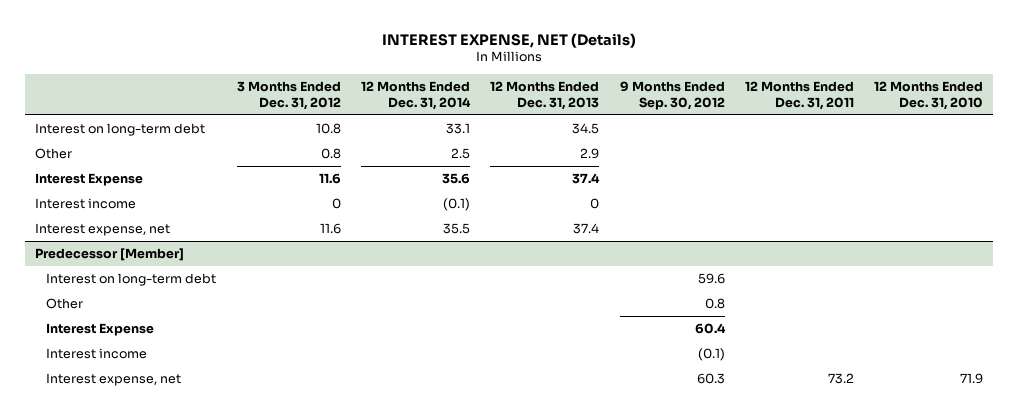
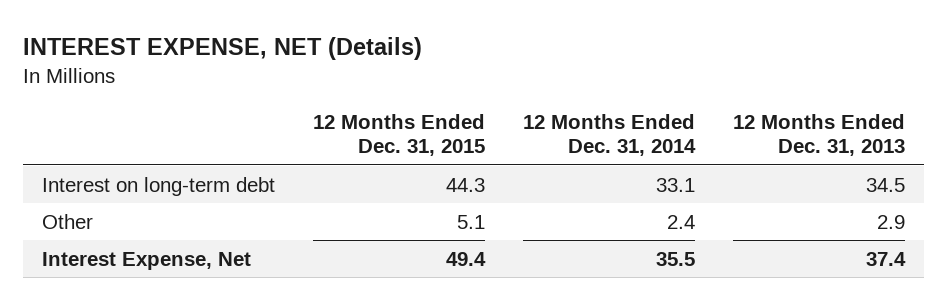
[236,80,341,110] 3 Months Ended Dec. 31, 2012 -> none
[619,80,725,110] 9 Months Ended Sep. 30, 2012 -> none
[744,80,854,110] 12 Months Ended Dec. 31, 2011 -> none
[874,80,984,110] 12 Months Ended Dec. 31, 2010 -> none
none -> [313,113,486,157] 12 Months Ended Dec. 31, 2015
[35,198,137,210] Interest income -> none
[35,223,171,237] Interest expense, net -> none
[35,248,185,262] Predecessor [Member] -> none
[46,273,217,287] Interest on long-term debt -> none
[46,298,84,310] Other -> none
[46,323,155,337] Interest Expense -> none
[46,348,148,360] Interest income -> none
[46,373,182,387] Interest expense, net -> none
[451,148,471,160] 2.5 -> [667,214,696,229] 2.4
[35,173,144,187] Interest Expense -> [42,251,252,270] Interest Expense, Net
[442,173,471,185] 35.6 -> [656,251,696,266] 35.5

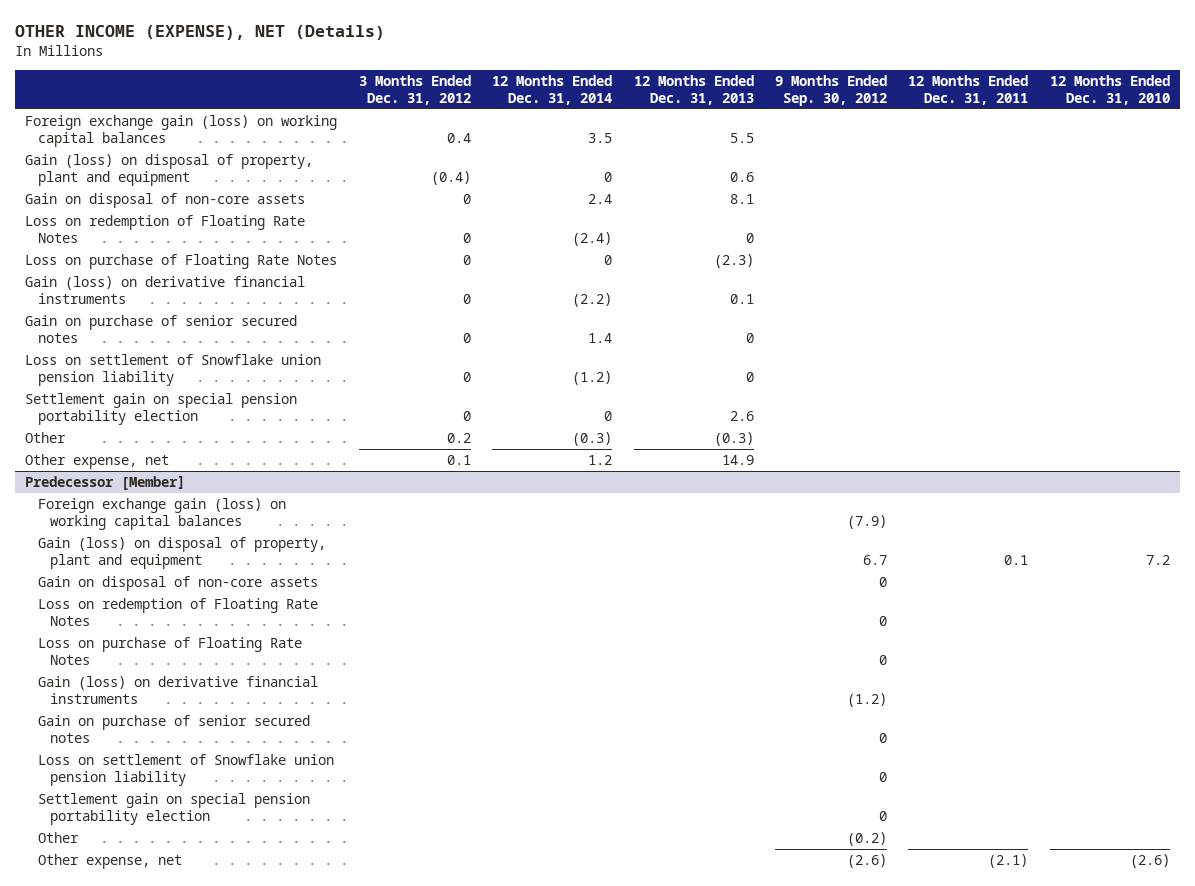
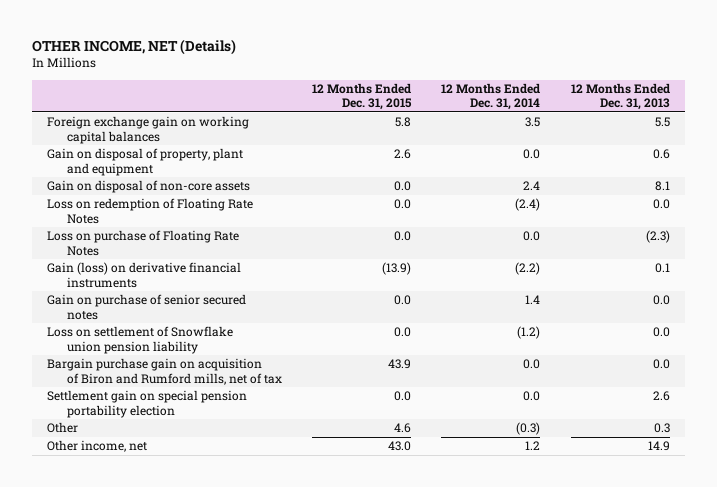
[14,24,385,40] OTHER INCOME (EXPENSE), NET (Details) -> [31,38,236,55] OTHER INCOME, NET (Details)
[358,75,471,105] 3 Months Ended Dec. 31, 2012 -> none
[774,75,887,106] 9 Months Ended Sep. 30, 2012 -> none
[908,75,1029,105] 12 Months Ended Dec. 31, 2011 -> none
[1049,75,1170,105] 12 Months Ended Dec. 31, 2010 -> none
none -> [311,82,412,111] 12 Months Ended Dec. 31, 2015
[25,115,338,147] Foreign exchange gain (loss) on working capital balances -> [47,116,250,144] Foreign exchange gain on working capital balances
[25,154,314,186] Gain (loss) on disposal of property, plant and equipment -> [47,148,244,176] Gain on disposal of property, plant and equipment
[604,171,613,182] 0 -> [523,149,541,160] 0.0
[745,232,754,243] 0 -> [652,199,670,210] 0.0
[604,255,613,266] 0 -> [523,231,541,242] 0.0
[25,476,186,491] Predecessor [Member] -> none
[37,498,286,530] Foreign exchange gain (loss) on working capital balances -> none
[37,537,326,569] Gain (loss) on disposal of property, plant and equipment -> none
[37,576,318,592] Gain on disposal of non-core assets -> none
[37,598,318,626] Loss on redemption of Floating Rate Notes -> none
[37,637,302,665] Loss on purchase of Floating Rate Notes -> none
[37,676,318,704] Gain (loss) on derivative financial instruments -> none
[37,715,310,743] Gain on purchase of senior secured notes -> none
[37,754,334,786] Loss on settlement of Snowflake union pension liability -> none
[37,793,310,825] Settlement gain on special pension portability election -> none
[37,832,79,844] Other -> none
[37,854,182,870] Other expense, net -> none
[745,332,754,343] 0 -> [652,295,670,306] 0.0
[745,371,754,382] 0 -> [652,327,670,338] 0.0
none -> [47,358,282,385] Bargain purchase gain on acquisition of Biron and Rumford mills, net of tax
[604,410,613,421] 0 -> [523,391,541,402] 0.0
[713,432,754,447] (0.3) -> [653,423,670,434] 0.3
[25,454,170,470] Other expense, net -> [47,440,148,453] Other income, net

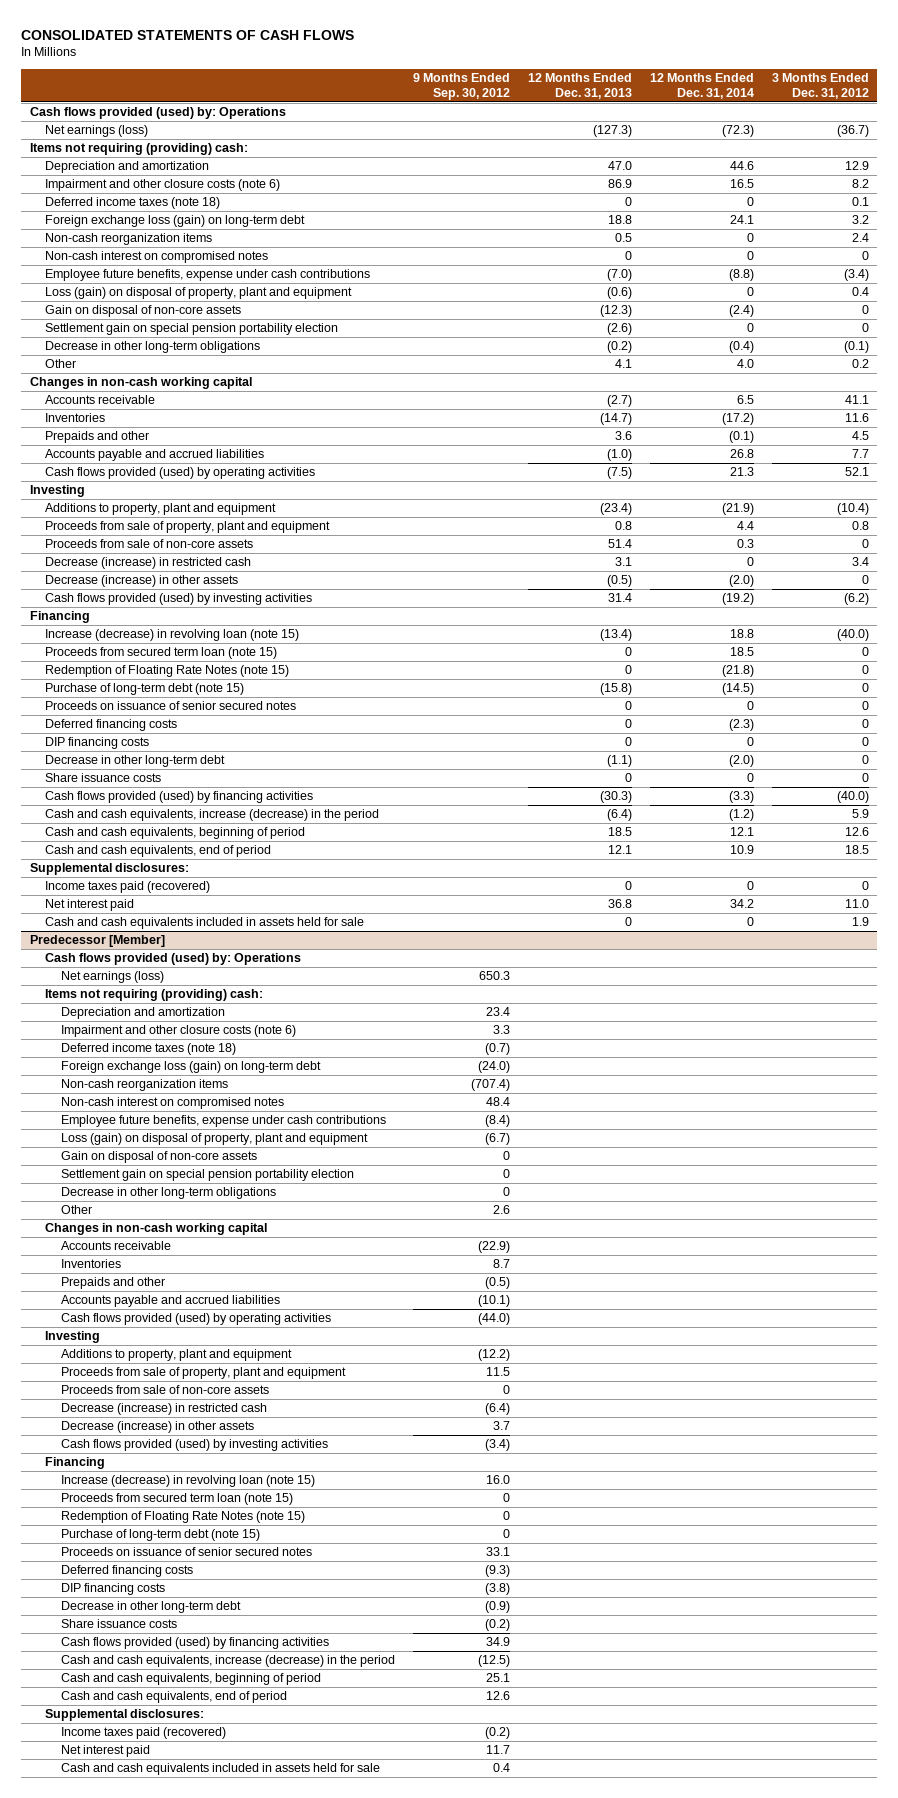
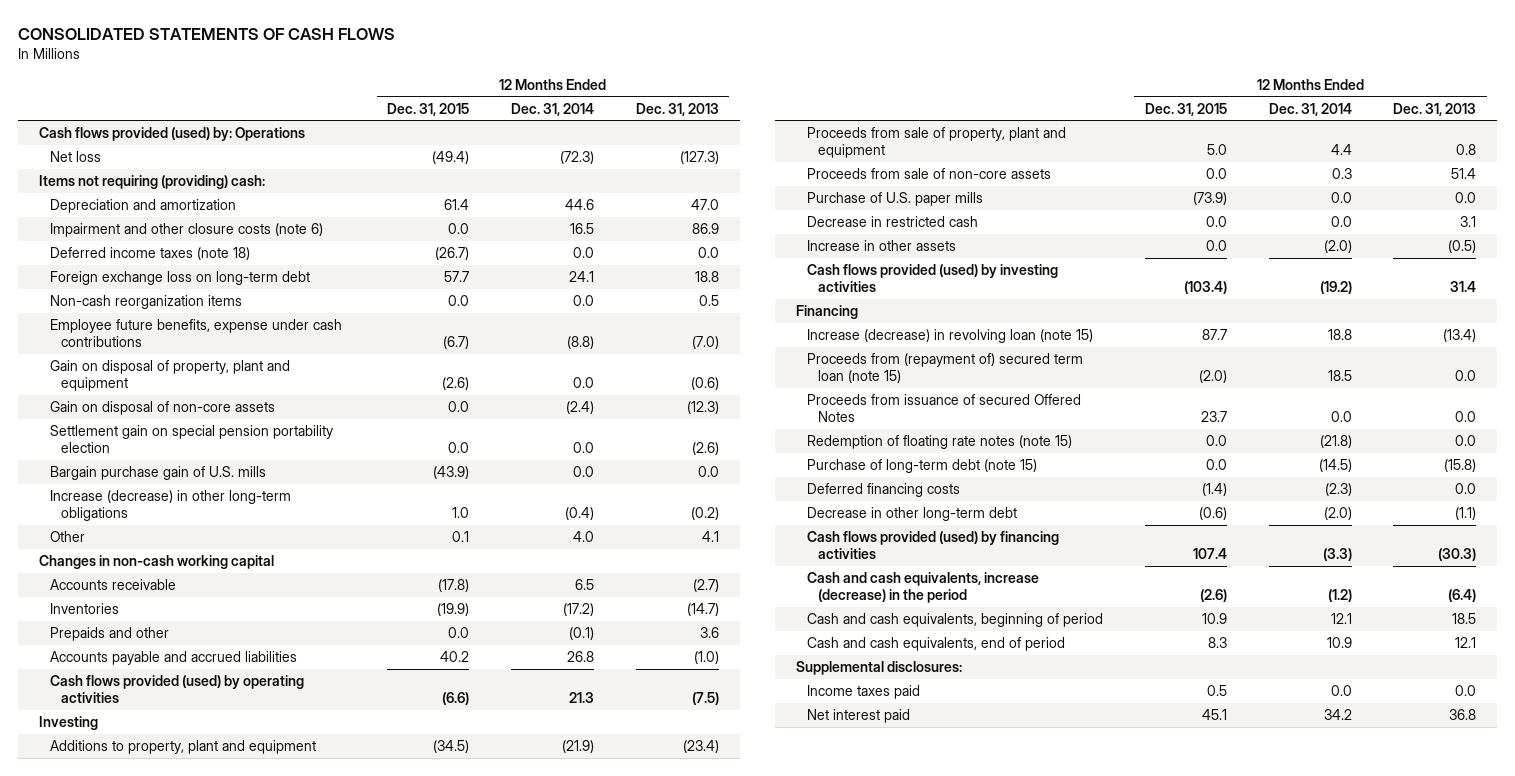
[413,72,511,100] 9 Months Ended Sep. 30, 2012 -> none
[771,72,869,99] 3 Months Ended Dec. 31, 2012 -> none
none -> [387,102,470,116] Dec. 31, 2015
[45,125,149,138] Net earnings (loss) -> [49,150,101,162] Net loss
[45,251,269,264] Non-cash interest on compromised notes -> none
[624,197,632,207] 0 -> [697,246,719,258] 0.0
[746,197,754,207] 0 -> [573,246,595,258] 0.0
[45,215,306,228] Foreign exchange loss (gain) on long-term debt -> [49,270,310,285] Foreign exchange loss on long-term debt
[746,233,754,243] 0 -> [573,294,595,306] 0.0
[45,287,353,300] Loss (gain) on disposal of property, plant and equipment -> [49,359,290,392] Gain on disposal of property, plant and equipment
[746,287,754,297] 0 -> [573,377,595,389] 0.0
[746,323,754,333] 0 -> [573,442,595,454] 0.0
none -> [49,465,266,480] Bargain purchase gain of U.S. mills
[45,341,261,354] Decrease in other long-term obligations -> [49,489,291,522] Increase (decrease) in other long-term obligations
none -> [807,191,984,206] Purchase of U.S. paper mills
[45,557,252,570] Decrease (increase) in restricted cash -> [807,215,979,227] Decrease in restricted cash
[746,557,754,567] 0 -> [1330,215,1352,227] 0.0
[45,575,239,588] Decrease (increase) in other assets -> [807,239,957,251] Increase in other assets
[45,647,278,660] Proceeds from secured term loan (note 15) -> [807,352,1084,384] Proceeds from (repayment of) secured term loan (note 15)
[624,647,632,657] 0 -> [1455,370,1477,382] 0.0
none -> [807,393,1082,423] Proceeds from issuance of secured Offered Notes
[45,665,290,678] Redemption of Floating Rate Notes (note 15) -> [807,434,1073,449] Redemption of floating rate notes (note 15)
[624,665,632,675] 0 -> [1455,434,1477,446] 0.0
[45,701,297,711] Proceeds on issuance of senior secured notes -> none
[45,737,150,750] DIP financing costs -> none
[624,719,632,729] 0 -> [1455,482,1477,494] 0.0
[45,773,162,783] Share issuance costs -> none
[45,881,211,894] Income taxes paid (recovered) -> [807,684,921,699] Income taxes paid
[624,881,632,891] 0 -> [1455,684,1477,696] 0.0
[746,881,754,891] 0 -> [1330,684,1352,696] 0.0
[45,917,365,930] Cash and cash equivalents included in assets held for sale -> none
[29,935,165,948] Predecessor [Member] -> none
[45,953,302,966] Cash flows provided (used) by: Operations -> none
[61,971,165,984] Net earnings (loss) -> none
[45,989,264,1002] Items not requiring (providing) cash: -> none
[61,1007,226,1020] Depreciation and amortization -> none
[61,1025,297,1038] Impairment and other closure costs (note 6) -> none
[61,1043,237,1056] Deferred income taxes (note 18) -> none
[61,1061,322,1074] Foreign exchange loss (gain) on long-term debt -> none
[61,1079,229,1092] Non-cash reorganization items -> none
[61,1097,285,1110] Non-cash interest on compromised notes -> none
[61,1115,387,1128] Employee future benefits, expense under cash contributions -> none
[61,1133,369,1146] Loss (gain) on disposal of property, plant and equipment -> none
[61,1151,258,1164] Gain on disposal of non-core assets -> none
[61,1169,355,1182] Settlement gain on special pension portability election -> none
[61,1187,277,1200] Decrease in other long-term obligations -> none
[61,1205,93,1215] Other -> none
[45,1223,268,1236] Changes in non-cash working capital -> none
[61,1241,172,1251] Accounts receivable -> none
[61,1259,122,1269] Inventories -> none
[61,1277,166,1290] Prepaids and other -> none
[61,1295,281,1308] Accounts payable and accrued liabilities -> none
[61,1313,332,1326] Cash flows provided (used) by operating activities -> none
[45,1331,101,1344] Investing -> none
[61,1349,293,1362] Additions to property, plant and equipment -> none
[61,1367,347,1380] Proceeds from sale of property, plant and equipment -> none
[61,1385,270,1395] Proceeds from sale of non-core assets -> none
[61,1403,268,1416] Decrease (increase) in restricted cash -> none
[61,1421,255,1434] Decrease (increase) in other assets -> none
[61,1439,329,1452] Cash flows provided (used) by investing activities -> none
[45,1457,106,1470] Financing -> none
[61,1475,316,1488] Increase (decrease) in revolving loan (note 15) -> none
[61,1493,294,1506] Proceeds from secured term loan (note 15) -> none
[61,1511,306,1524] Redemption of Floating Rate Notes (note 15) -> none
[61,1529,261,1542] Purchase of long-term debt (note 15) -> none
[61,1547,313,1557] Proceeds on issuance of senior secured notes -> none
[61,1565,194,1578] Deferred financing costs -> none
[61,1583,166,1596] DIP financing costs -> none
[61,1601,242,1614] Decrease in other long-term debt -> none
[61,1619,178,1629] Share issuance costs -> none
[61,1637,330,1650] Cash flows provided (used) by financing activities -> none
[61,1655,396,1668] Cash and cash equivalents, increase (decrease) in the period -> none
[61,1673,322,1686] Cash and cash equivalents, beginning of period -> none
[61,1691,288,1704] Cash and cash equivalents, end of period -> none
[45,1709,205,1722] Supplemental disclosures: -> none
[61,1727,227,1740] Income taxes paid (recovered) -> none
[61,1745,151,1758] Net interest paid -> none
[61,1763,381,1776] Cash and cash equivalents included in assets held for sale -> none

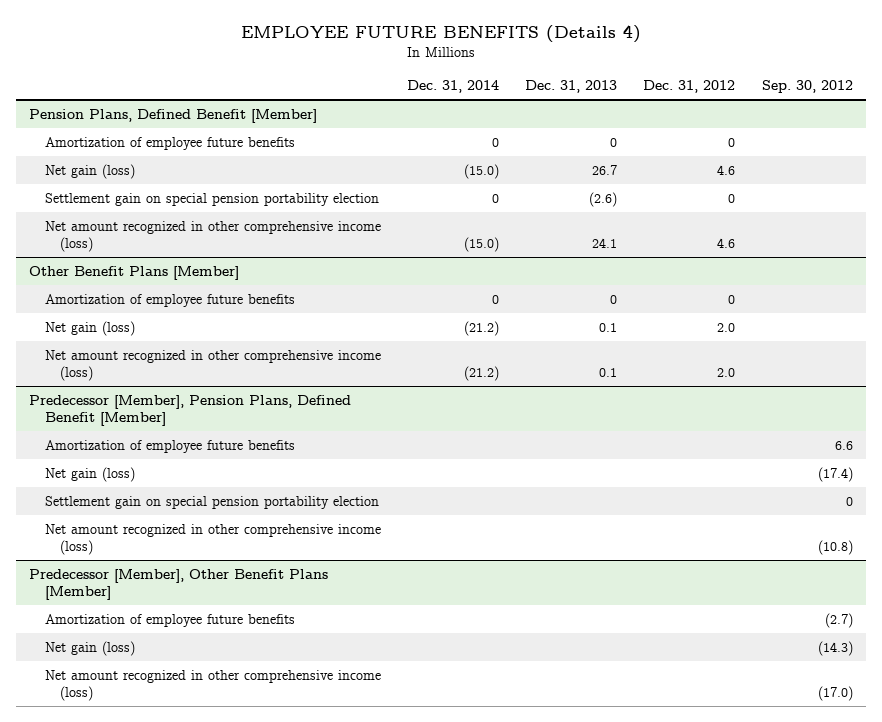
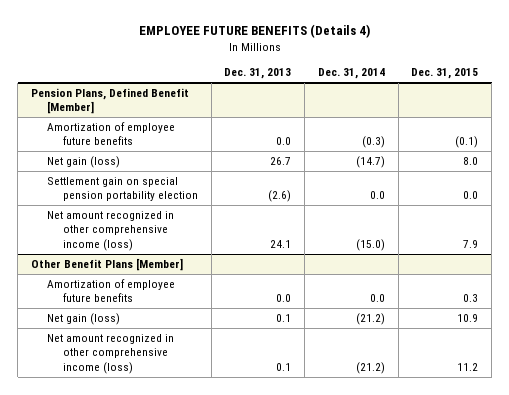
[643,80,736,94] Dec. 31, 2012 -> none
[761,80,853,94] Sep. 30, 2012 -> none
none -> [411,68,479,80] Dec. 31, 2015
[491,137,499,147] 0 -> [361,136,385,149] (0.3)
[610,137,618,147] 0 -> [276,137,292,146] 0.0
[463,163,499,179] (15.0) -> [355,156,385,169] (14.7)
[491,193,499,203] 0 -> [369,191,385,200] 0.0
[491,294,499,304] 0 -> [369,294,385,303] 0.0
[610,294,618,304] 0 -> [276,294,292,303] 0.0
[29,394,352,427] Predecessor [Member], Pension Plans, Defined Benefit [Member] -> none
[44,439,295,453] Amortization of employee future benefits -> none
[44,466,135,482] Net gain (loss) -> none
[44,495,379,509] Settlement gain on special pension portability election -> none
[44,523,381,556] Net amount recognized in other comprehensive income (loss) -> none
[29,568,329,601] Predecessor [Member], Other Benefit Plans [Member] -> none
[44,613,295,627] Amortization of employee future benefits -> none
[44,640,135,656] Net gain (loss) -> none
[44,669,381,702] Net amount recognized in other comprehensive income (loss) -> none

